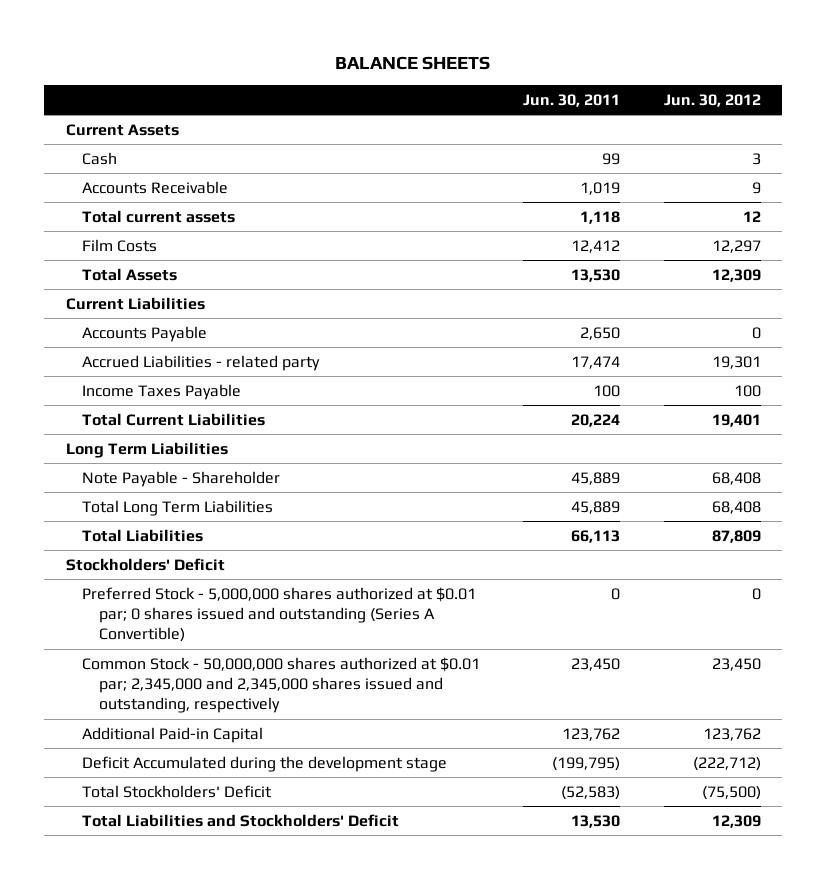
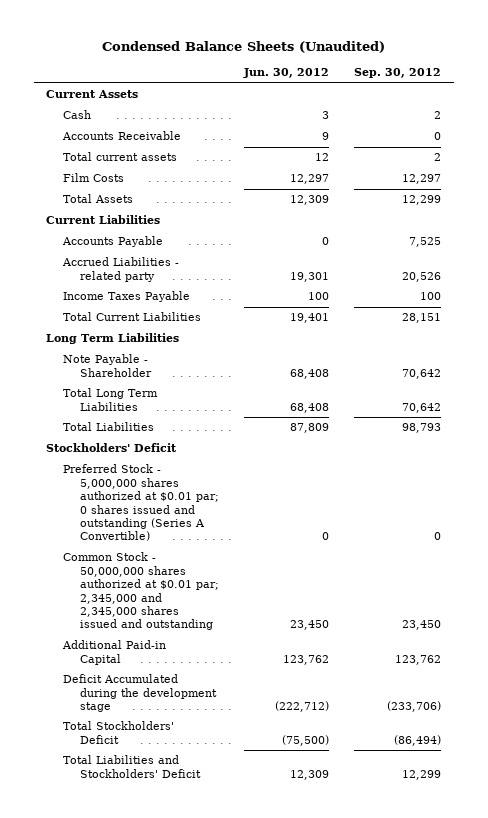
[335,56,491,71] BALANCE SHEETS -> [101,41,385,54] Condensed Balance Sheets (Unaudited)
[523,94,621,108] Jun. 30, 2011 -> none
none -> [354,68,442,79] Sep. 30, 2012
[82,656,481,714] Common Stock - 50,000,000 shares authorized at $0.01 par; 2,345,000 and 2,345,000 shares issued and outstanding, respectively -> [63,552,220,631] Common Stock - 50,000,000 shares authorized at $0.01 par; 2,345,000 and 2,345,000 shares issued and outstanding

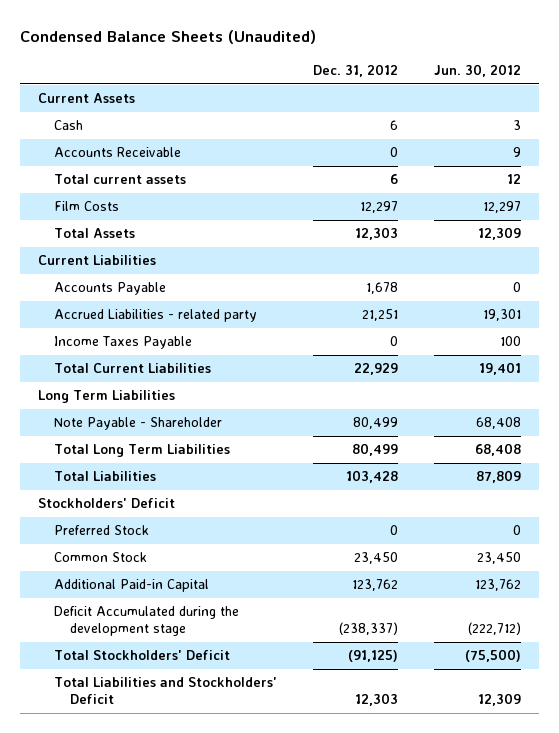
[354,68,442,79] Sep. 30, 2012 -> none
none -> [313,63,399,77] Dec. 31, 2012
[63,464,220,542] Preferred Stock - 5,000,000 shares authorized at $0.01 par; 0 shares issued and outstanding (Series A Convertible) -> [54,525,150,536] Preferred Stock
[63,552,220,631] Common Stock - 50,000,000 shares authorized at $0.01 par; 2,345,000 and 2,345,000 shares issued and outstanding -> [54,552,148,563] Common Stock

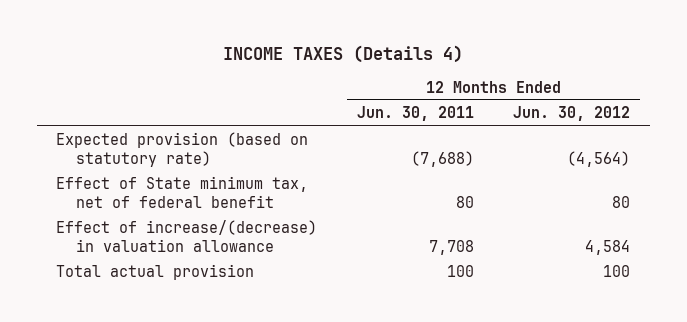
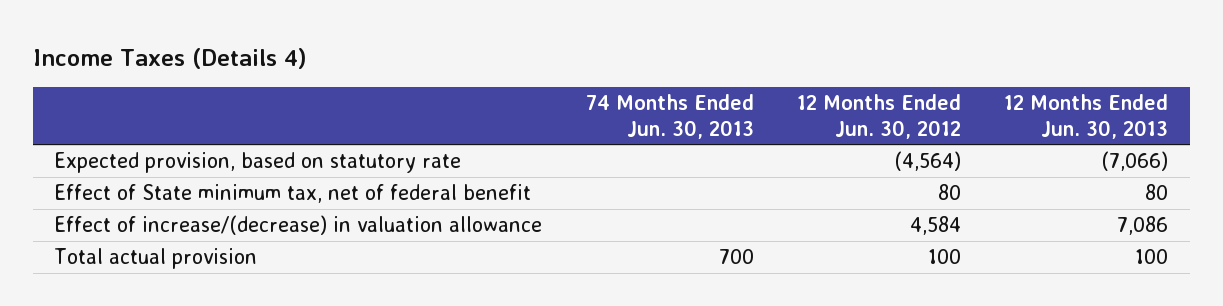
[223,44,464,63] INCOME TAXES (Details 4) -> [32,47,307,69] Income Taxes (Details 4)
[356,106,474,122] Jun. 30, 2011 -> none
none -> [585,94,754,139] 74 Months Ended Jun. 30, 2013
none -> [1004,94,1169,139] 12 Months Ended Jun. 30, 2013
[56,132,309,168] Expected provision (based on statutory rate) -> [54,152,462,174] Expected provision, based on statutory rate

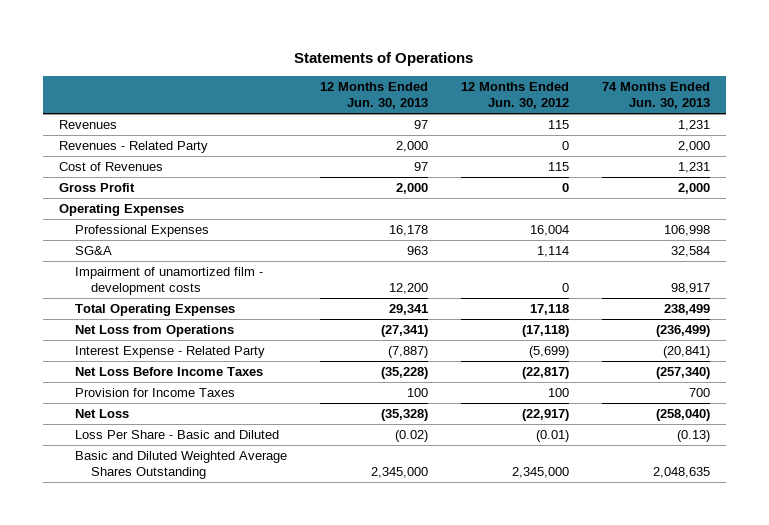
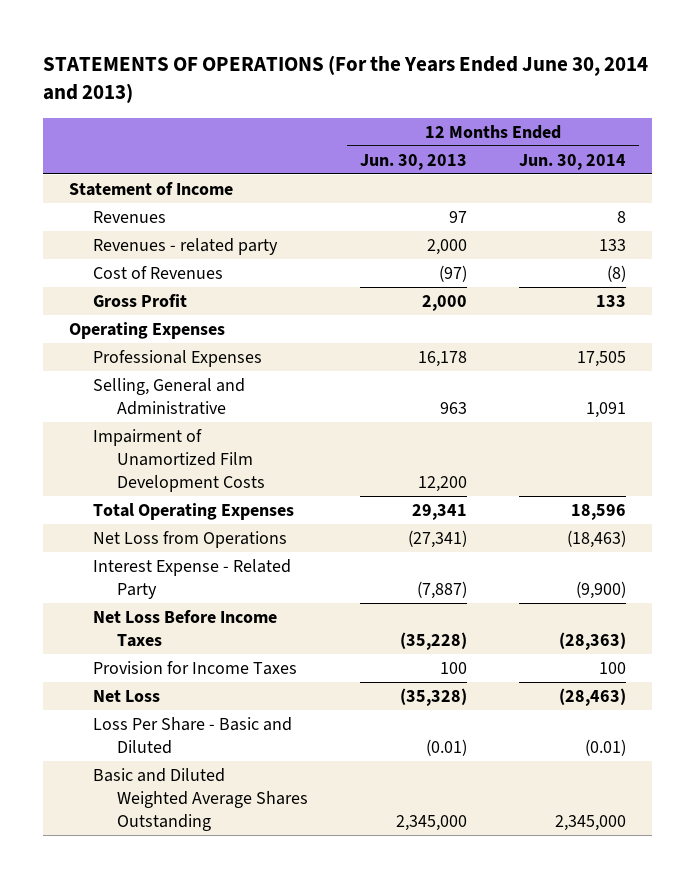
[294,52,474,67] Statements of Operations -> [43,55,649,104] STATEMENTS OF OPERATIONS (For the Years Ended June 30, 2014 and 2013)
[460,82,569,110] 12 Months Ended Jun. 30, 2012 -> none
[601,82,710,110] 74 Months Ended Jun. 30, 2013 -> none
none -> [518,153,626,170] Jun. 30, 2014
none -> [69,181,234,196] Statement of Income
[59,141,209,154] Revenues - Related Party -> [93,237,279,255] Revenues - related party
[413,162,428,172] 97 -> [438,264,467,282] (97)
[75,246,113,256] SG&A -> [93,377,246,415] Selling, General and Administrative
[75,267,264,296] Impairment of unamortized film - development costs -> [93,428,266,492] Impairment of Unamortized Film Development Costs
[394,430,428,443] (0.02) -> [425,738,467,756] (0.01)

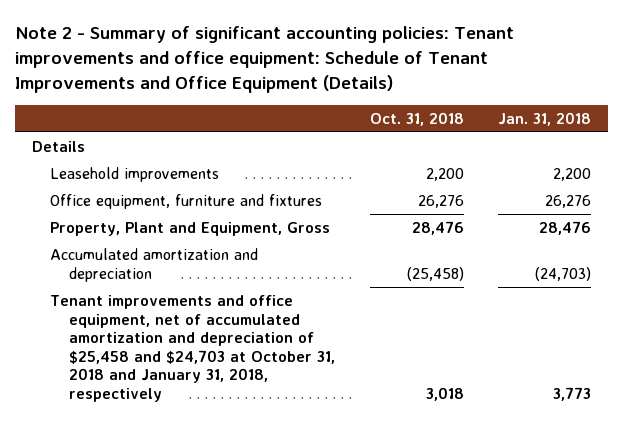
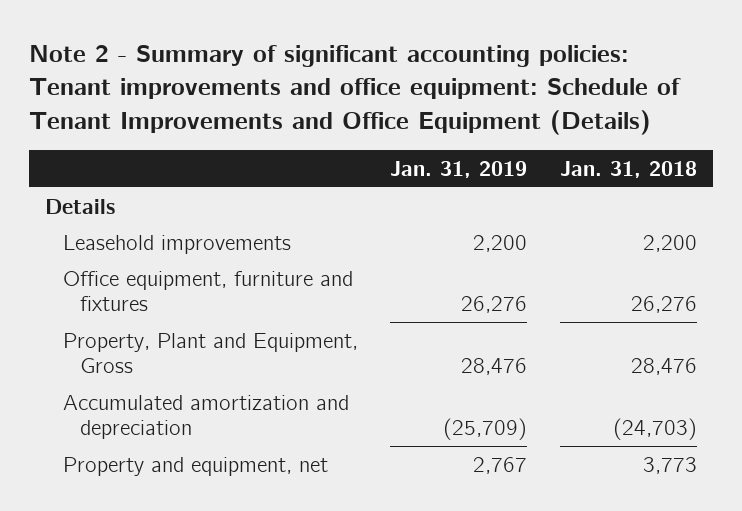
[369,111,464,126] Oct. 31, 2018 -> none
none -> [390,160,528,178] Jan. 31, 2019
[50,294,336,403] Tenant improvements and office equipment, net of accumulated amortization and depreciation of $25,458 and $24,703 at October 31, 2018 and January 31, 2018, respectively -> [62,456,328,476] Property and equipment, net

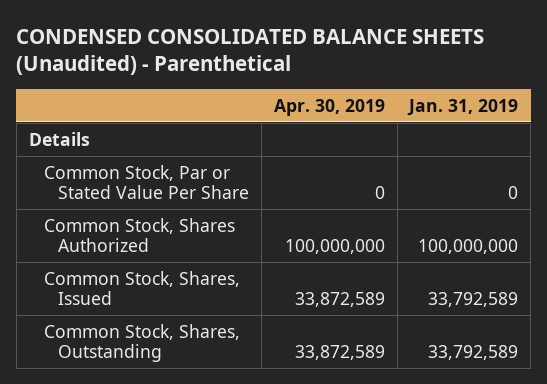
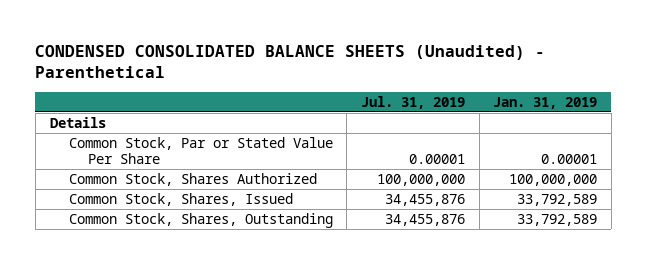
[273,98,385,116] Apr. 30, 2019 -> none
none -> [361,95,466,109] Jul. 31, 2019
[508,186,519,200] 0 -> [541,153,598,164] 0.00001

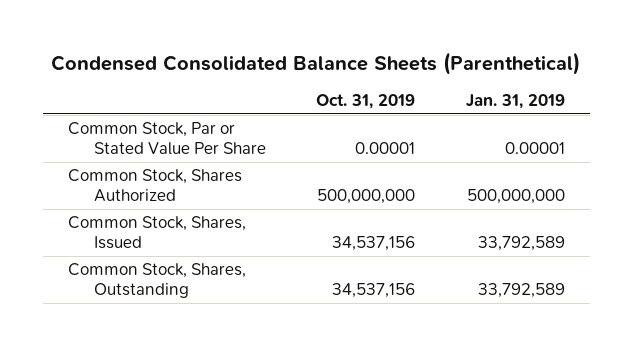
[35,44,546,79] CONDENSED CONSOLIDATED BALANCE SHEETS (Unaudited) - Parenthetical -> [51,51,581,75] Condensed Consolidated Balance Sheets (Parenthetical)
[361,95,466,109] Jul. 31, 2019 -> none
none -> [316,94,416,110] Oct. 31, 2019
[49,116,106,128] Details -> none
[509,173,598,186] 100,000,000 -> [466,189,565,205] 500,000,000

